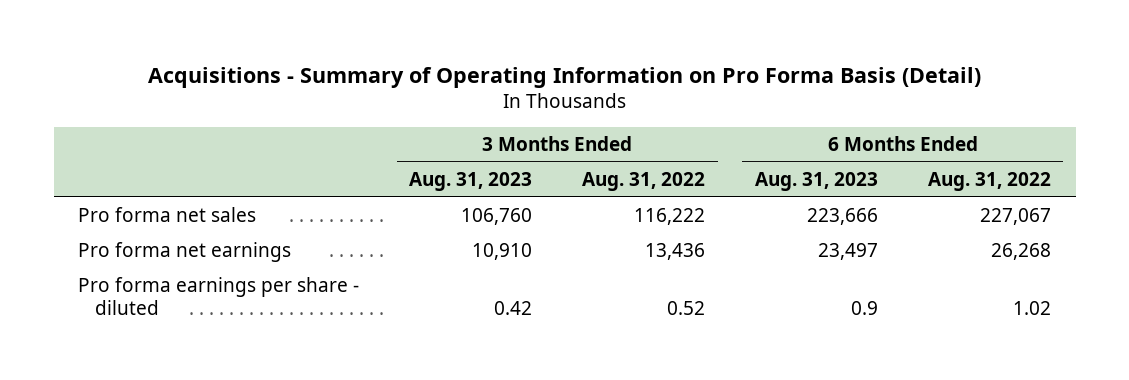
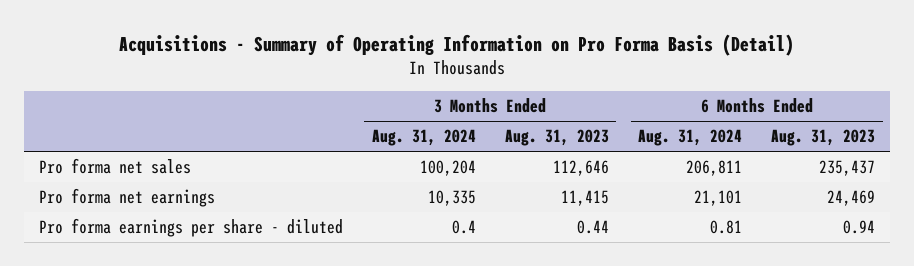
[582,172,706,192] Aug. 31, 2022 -> none
[927,172,1051,192] Aug. 31, 2022 -> none
none -> [371,129,476,147] Aug. 31, 2024
none -> [638,129,743,147] Aug. 31, 2024
[461,208,533,226] 106,760 -> [552,159,609,176] 112,646
[806,208,878,226] 223,666 -> [819,159,876,176] 235,437
[472,243,533,261] 10,910 -> [560,189,609,206] 11,415
[817,243,878,261] 23,497 -> [827,189,876,206] 24,469
[494,301,533,316] 0.42 -> [576,219,609,234] 0.44
[850,301,878,316] 0.9 -> [843,219,876,234] 0.94

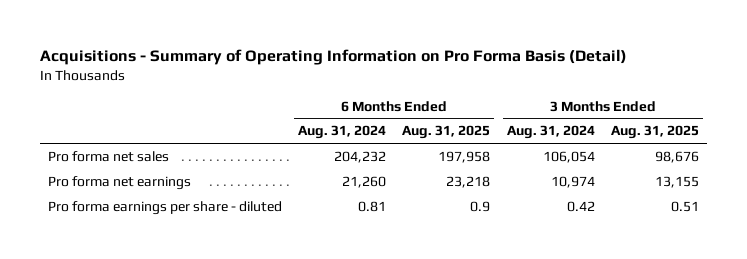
[504,129,609,147] Aug. 31, 2023 -> none
[771,129,876,147] Aug. 31, 2023 -> none
none -> [402,125,491,140] Aug. 31, 2025
none -> [610,125,699,140] Aug. 31, 2025
[419,159,476,176] 100,204 -> [542,150,595,163] 106,054
[686,159,743,176] 206,811 -> [334,150,387,163] 204,232
[427,189,476,206] 10,335 -> [550,175,595,188] 10,974
[694,189,743,206] 21,101 -> [342,175,387,188] 21,260
[451,219,476,234] 0.4 -> [566,200,595,212] 0.42

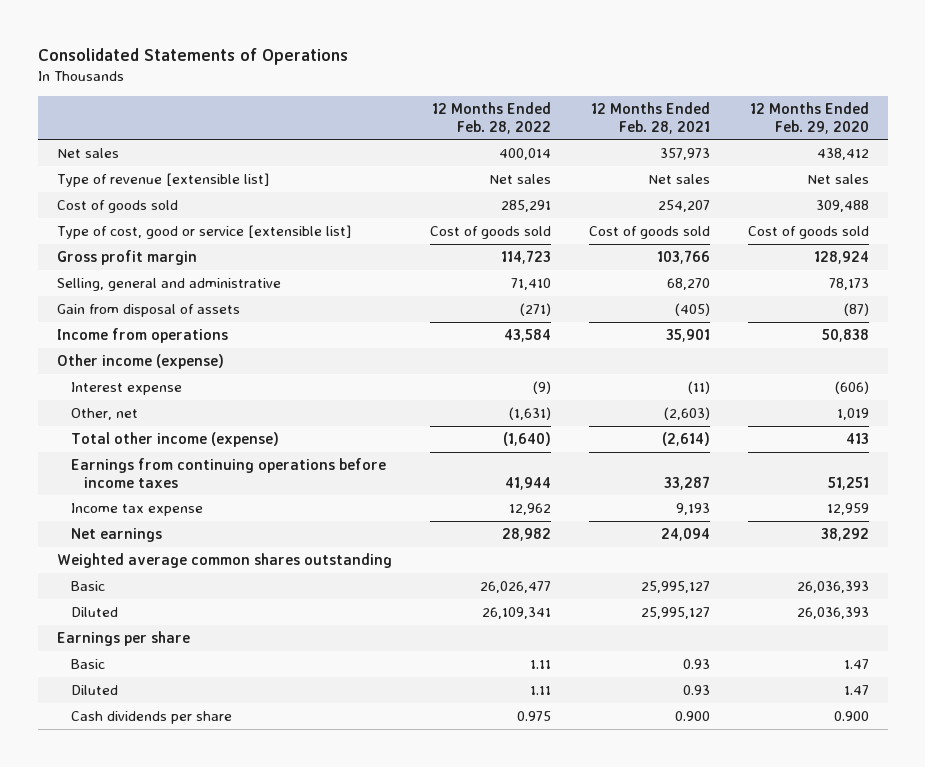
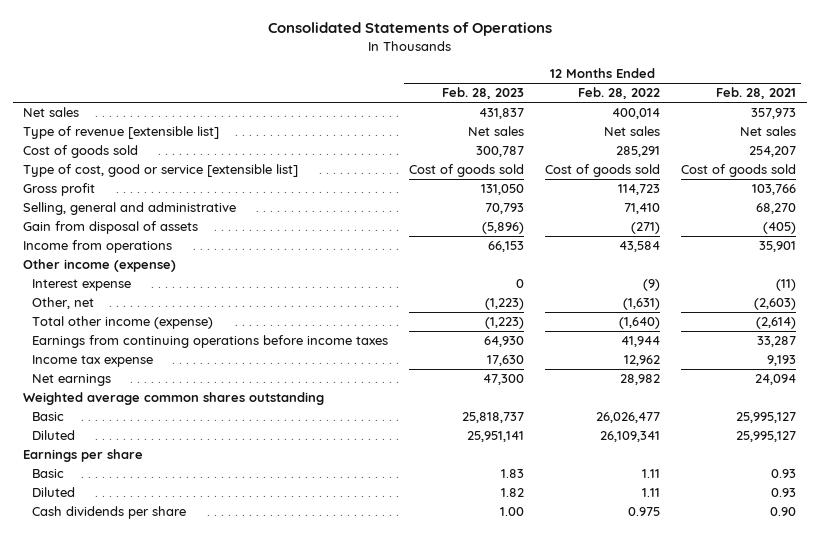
[749,101,869,134] 12 Months Ended Feb. 29, 2020 -> none
none -> [442,87,525,100] Feb. 28, 2023
[56,249,197,265] Gross profit margin -> [23,183,96,197] Gross profit
[674,710,710,721] 0.900 -> [770,507,797,517] 0.90

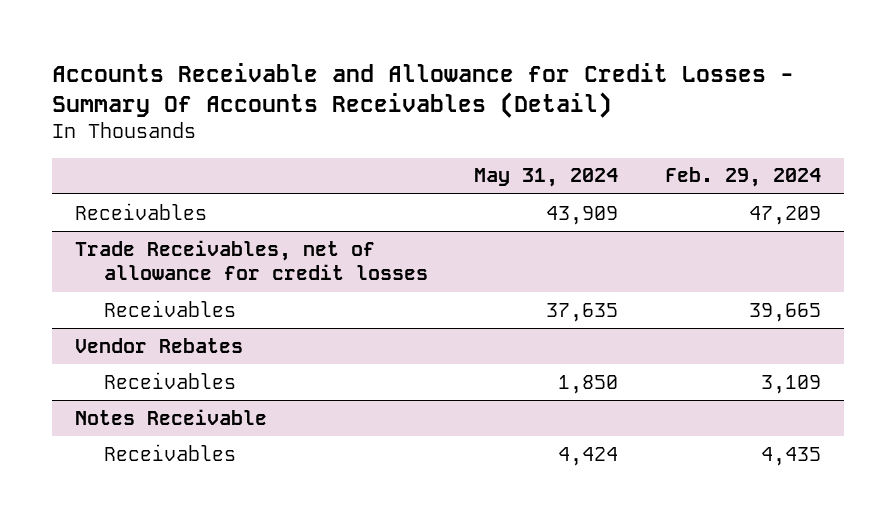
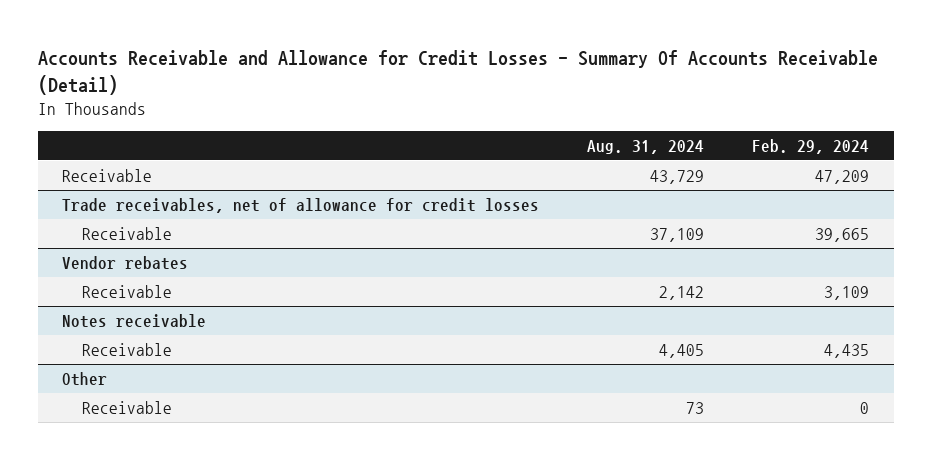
[51,62,794,118] Accounts Receivable and Allowance for Credit Losses - Summary Of Accounts Receivables (Detail) -> [37,50,878,95] Accounts Receivable and Allowance for Credit Losses - Summary Of Accounts Receivable (Detail)
[474,168,619,188] May 31, 2024 -> none
none -> [587,139,705,154] Aug. 31, 2024
[74,202,207,220] Receivables -> [61,169,152,183] Receivable
[74,239,428,281] Trade Receivables, net of allowance for credit losses -> [61,198,539,214] Trade receivables, net of allowance for credit losses
[103,299,236,317] Receivables -> [82,227,173,241] Receivable
[74,337,243,353] Vendor Rebates -> [61,256,188,271] Vendor rebates
[103,371,236,389] Receivables -> [82,285,173,299] Receivable
[74,408,267,425] Notes Receivable -> [61,314,206,329] Notes receivable
[103,443,236,461] Receivables -> [82,343,173,357] Receivable
none -> [61,372,107,387] Other
none -> [82,401,173,415] Receivable

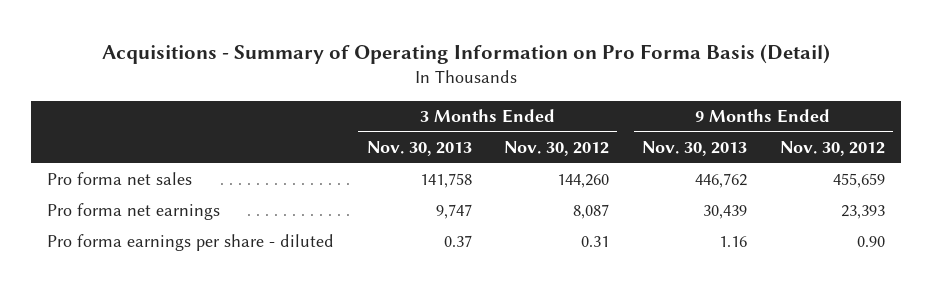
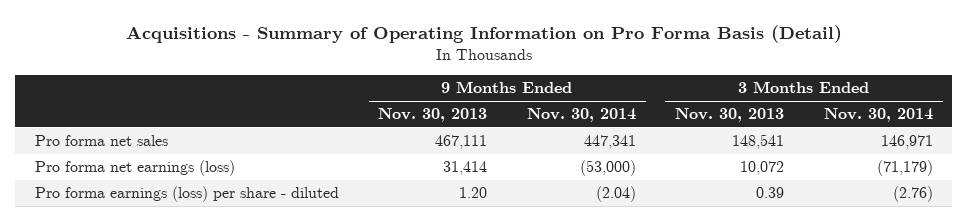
[504,141,610,157] Nov. 30, 2012 -> none
[779,141,885,157] Nov. 30, 2012 -> none
none -> [526,108,636,123] Nov. 30, 2014
none -> [823,108,933,123] Nov. 30, 2014
[419,173,472,189] 141,758 -> [732,134,785,150] 148,541
[694,173,747,189] 446,762 -> [435,135,488,150] 467,111
[46,203,220,221] Pro forma net earnings -> [34,160,235,177] Pro forma net earnings (loss)
[435,204,472,220] 9,747 -> [740,161,785,176] 10,072
[702,205,747,220] 30,439 -> [443,161,488,176] 31,414
[46,234,334,252] Pro forma earnings per share - diluted -> [34,186,339,203] Pro forma earnings (loss) per share - diluted
[443,235,472,248] 0.37 -> [756,187,785,199] 0.39
[718,236,747,248] 1.16 -> [459,187,488,199] 1.20

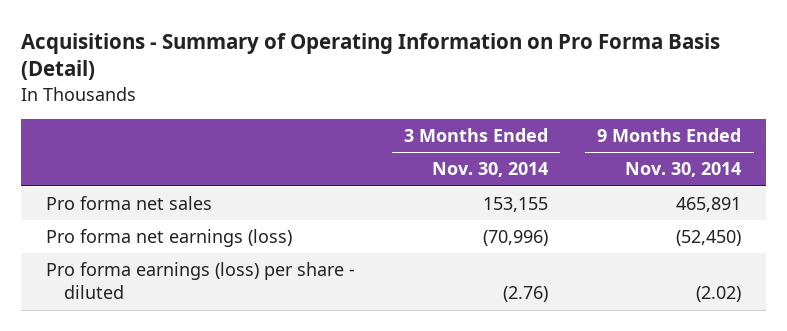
[378,108,488,123] Nov. 30, 2013 -> none
[675,108,785,123] Nov. 30, 2013 -> none
[583,135,636,150] 447,341 -> [676,197,742,213] 465,891
[880,135,933,150] 146,971 -> [483,197,549,213] 153,155
[579,160,636,177] (53,000) -> [676,230,742,247] (52,450)
[876,160,933,177] (71,179) -> [483,230,549,247] (70,996)
[595,186,636,203] (2.04) -> [696,286,742,303] (2.02)

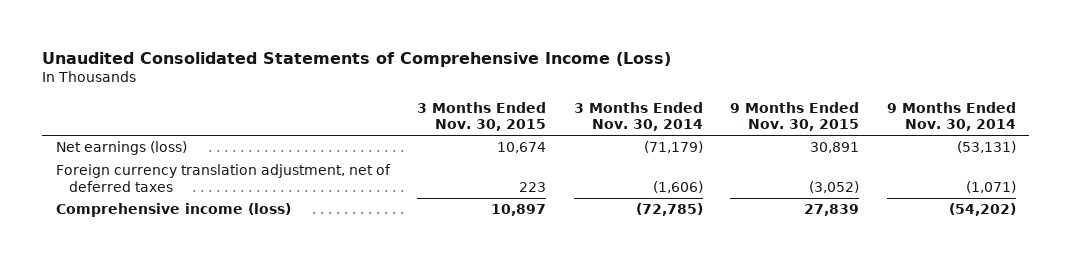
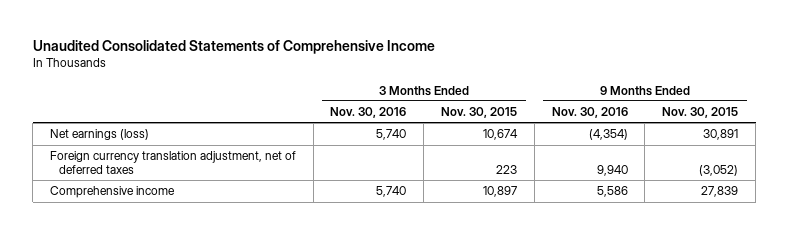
[42,51,672,67] Unaudited Consolidated Statements of Comprehensive Income (Loss) -> [32,40,435,55] Unaudited Consolidated Statements of Comprehensive Income
[573,101,703,131] 3 Months Ended Nov. 30, 2014 -> none
[886,101,1016,131] 9 Months Ended Nov. 30, 2014 -> none
none -> [330,107,407,119] Nov. 30, 2016
none -> [551,107,628,119] Nov. 30, 2016
[56,203,292,218] Comprehensive income (loss) -> [49,186,175,199] Comprehensive income

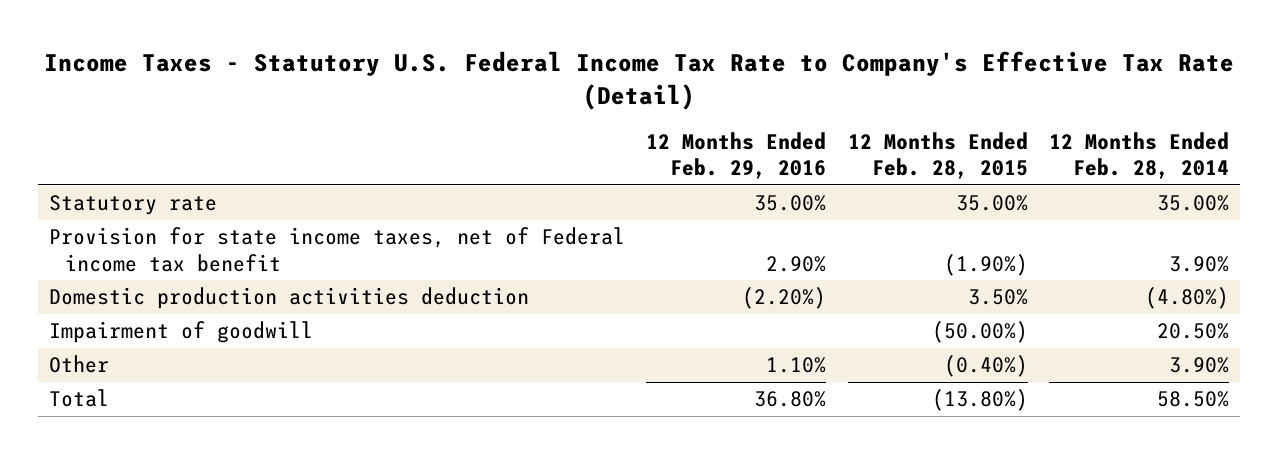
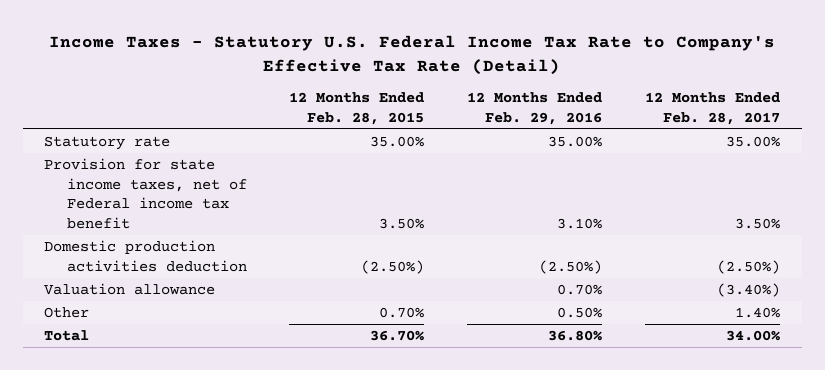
[1049,131,1230,180] 12 Months Ended Feb. 28, 2014 -> none
none -> [645,92,781,125] 12 Months Ended Feb. 28, 2017
[49,321,314,344] Impairment of goodwill -> none
[766,255,827,272] 2.90% -> [557,217,603,229] 3.10%
[943,253,1028,276] (1.90%) -> [379,217,425,229] 3.50%
[742,287,827,310] (2.20%) -> [539,259,603,274] (2.50%)
[967,289,1028,306] 3.50% -> [361,259,425,274] (2.50%)
none -> [44,283,216,296] Valuation allowance
[766,357,827,374] 1.10% -> [557,307,603,319] 0.50%
[943,355,1028,378] (0.40%) -> [379,307,425,319] 0.70%
[931,389,1028,412] (13.80%) -> [370,330,425,342] 36.70%

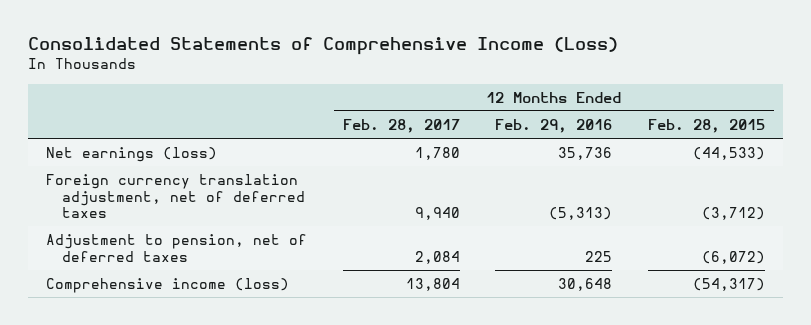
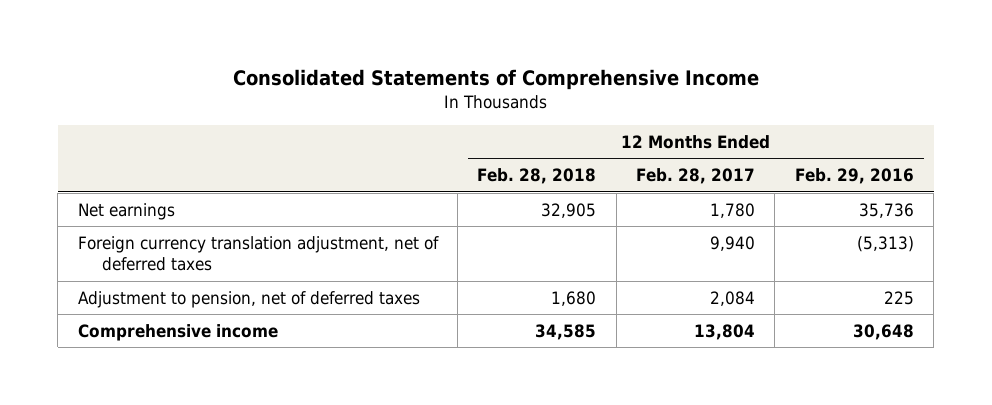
[28,37,619,56] Consolidated Statements of Comprehensive Income (Loss) -> [232,68,759,90] Consolidated Statements of Comprehensive Income
[647,119,765,134] Feb. 28, 2015 -> none
none -> [477,168,597,185] Feb. 28, 2018
[46,147,218,163] Net earnings (loss) -> [77,202,175,220] Net earnings
[46,278,290,294] Comprehensive income (loss) -> [77,323,278,341] Comprehensive income

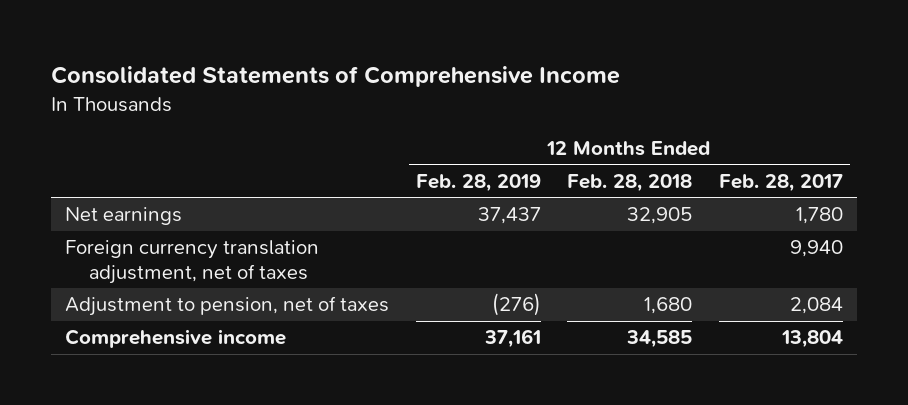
[794,168,914,185] Feb. 29, 2016 -> none
none -> [415,173,541,192] Feb. 28, 2019
[77,235,439,272] Foreign currency translation adjustment, net of deferred taxes -> [64,240,319,284] Foreign currency translation adjustment, net of taxes
[77,290,420,308] Adjustment to pension, net of deferred taxes -> [64,296,389,317] Adjustment to pension, net of taxes

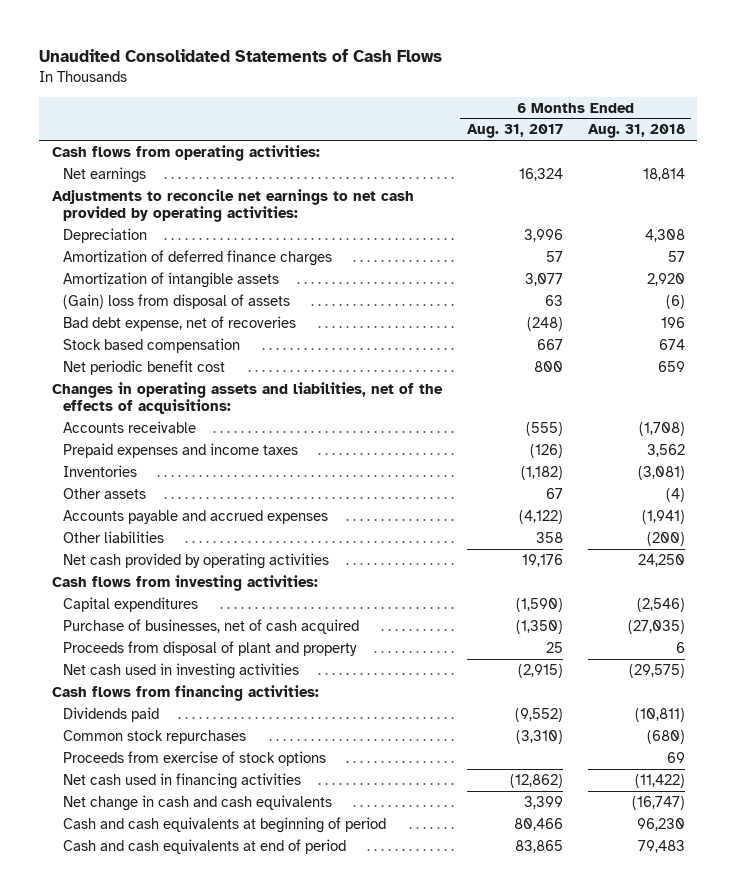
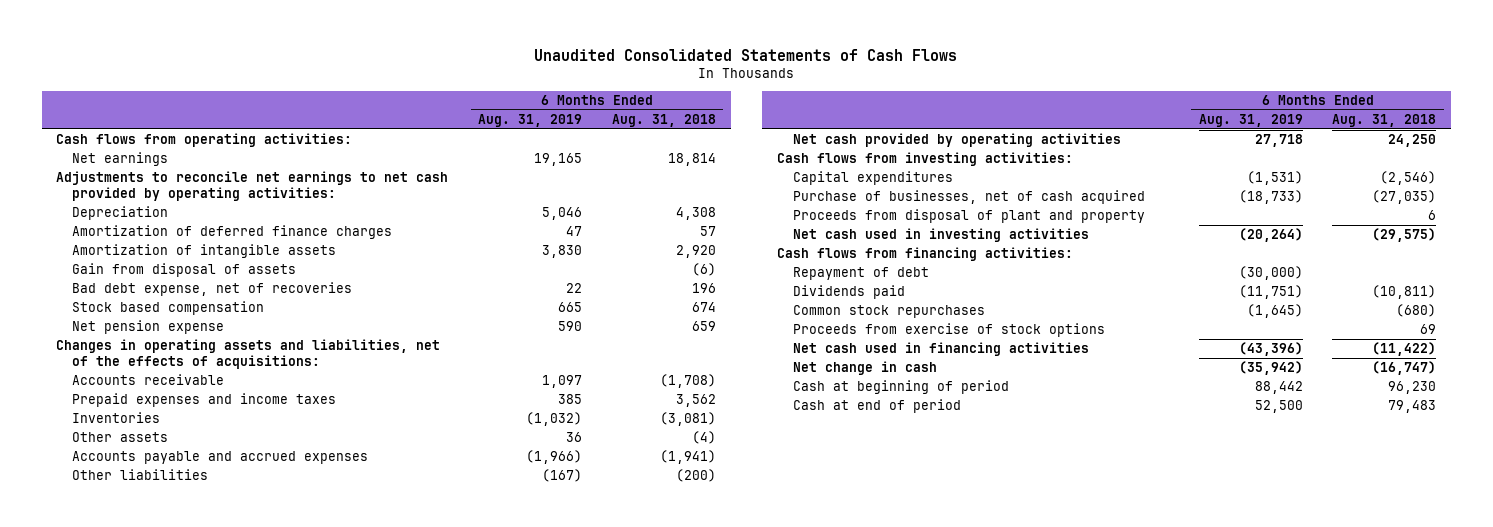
[466,124,563,139] Aug. 31, 2017 -> none
none -> [478,113,583,127] Aug. 31, 2019
[63,293,291,309] (Gain) loss from disposal of assets -> [72,263,297,278] Gain from disposal of assets
[63,359,226,375] Net periodic benefit cost -> [72,320,225,335] Net pension expense
none -> [792,267,929,281] Repayment of debt
[63,794,333,811] Net change in cash and cash equivalents -> [792,361,937,376] Net change in cash
[63,816,387,833] Cash and cash equivalents at beginning of period -> [792,380,1009,395] Cash at beginning of period
[63,838,347,854] Cash and cash equivalents at end of period -> [792,399,961,414] Cash at end of period

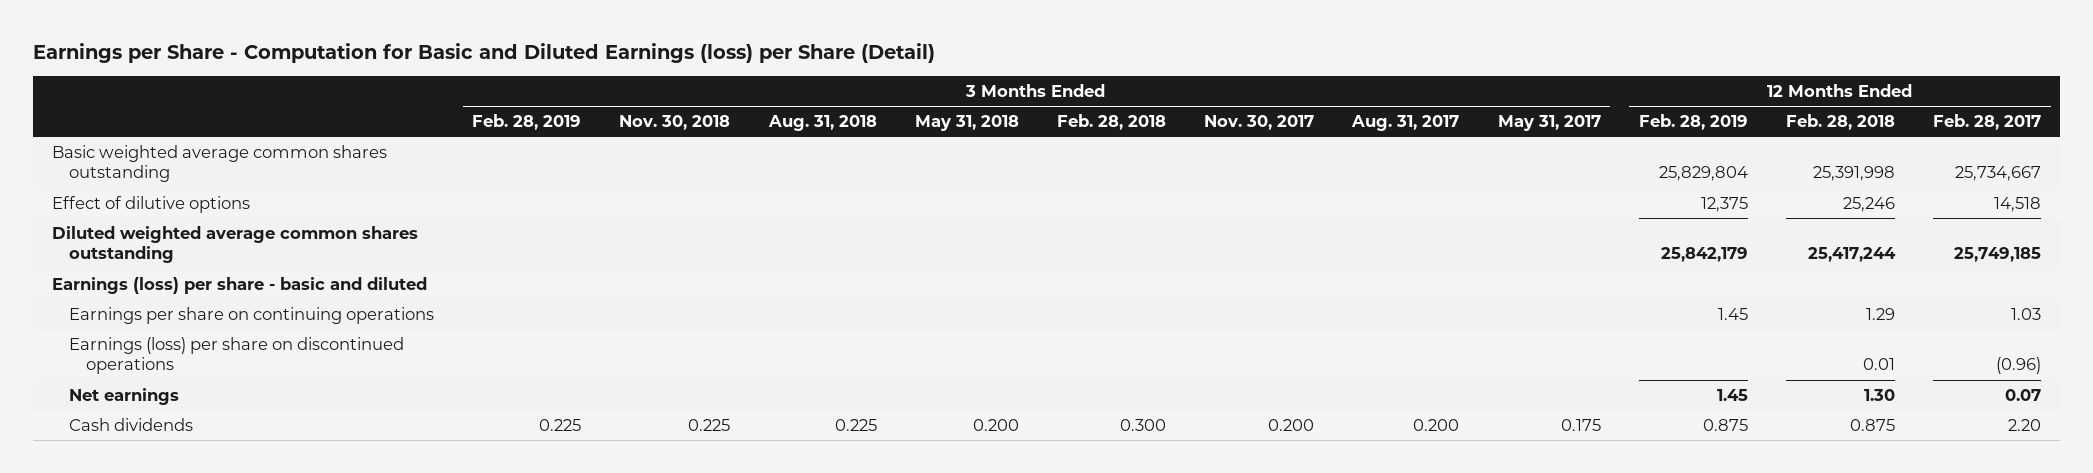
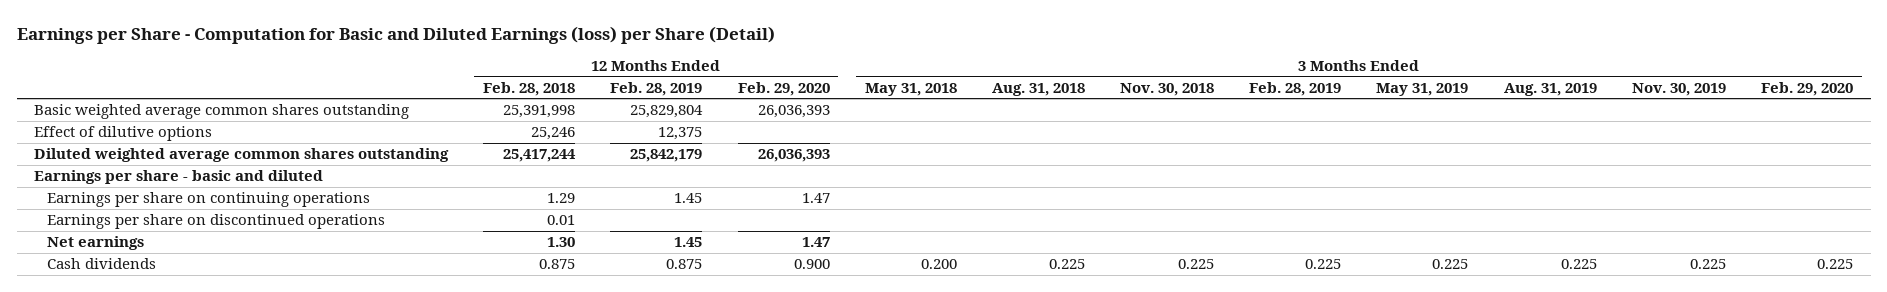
[1057,114,1167,131] Feb. 28, 2018 -> none
[1204,115,1315,131] Nov. 30, 2017 -> none
[1351,115,1460,132] Aug. 31, 2017 -> none
[1497,115,1601,132] May 31, 2017 -> none
[1933,114,2042,131] Feb. 28, 2017 -> none
none -> [737,81,830,96] Feb. 29, 2020
none -> [1376,82,1469,96] May 31, 2019
none -> [1503,82,1597,96] Aug. 31, 2019
none -> [1631,82,1726,96] Nov. 30, 2019
none -> [1760,81,1853,96] Feb. 29, 2020
[52,277,428,295] Earnings (loss) per share - basic and diluted -> [34,170,324,185] Earnings per share - basic and diluted
[69,337,405,375] Earnings (loss) per share on discontinued operations -> [46,214,385,230] Earnings per share on discontinued operations

